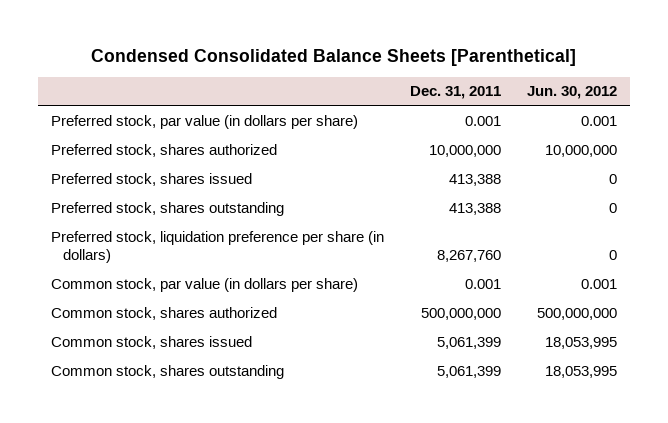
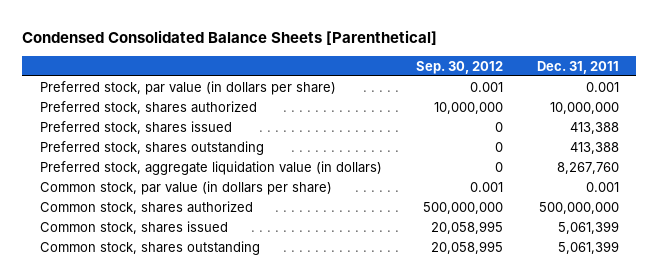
[526,86,617,100] Jun. 30, 2012 -> none
none -> [415,60,503,74] Sep. 30, 2012
[51,230,385,263] Preferred stock, liquidation preference per share (in dollars) -> [39,160,382,175] Preferred stock, aggregate liquidation value (in dollars)

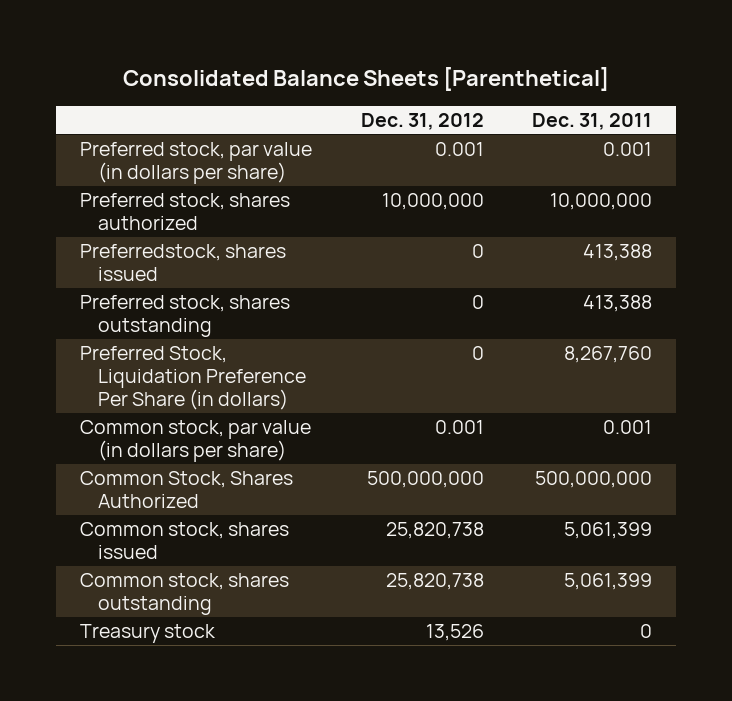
[22,29,438,45] Condensed Consolidated Balance Sheets [Parenthetical] -> [123,67,610,92] Consolidated Balance Sheets [Parenthetical]
[415,60,503,74] Sep. 30, 2012 -> none
none -> [360,112,484,130] Dec. 31, 2012
[39,120,232,134] Preferred stock, shares issued -> [80,244,287,281] Preferredstock, shares issued
[39,160,382,175] Preferred stock, aggregate liquidation value (in dollars) -> [80,346,307,410] Preferred Stock, Liquidation Preference Per Share (in dollars)
[39,200,253,214] Common stock, shares authorized -> [80,471,294,508] Common Stock, Shares Authorized
none -> [80,624,217,644] Treasury stock

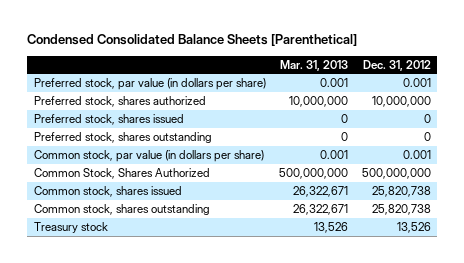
[123,67,610,92] Consolidated Balance Sheets [Parenthetical] -> [26,34,357,47] Condensed Consolidated Balance Sheets [Parenthetical]
[531,112,652,130] Dec. 31, 2011 -> none
none -> [280,59,349,71] Mar. 31, 2013
[80,244,287,281] Preferredstock, shares issued -> [33,114,184,126] Preferred stock, shares issued
[80,346,307,410] Preferred Stock, Liquidation Preference Per Share (in dollars) -> none

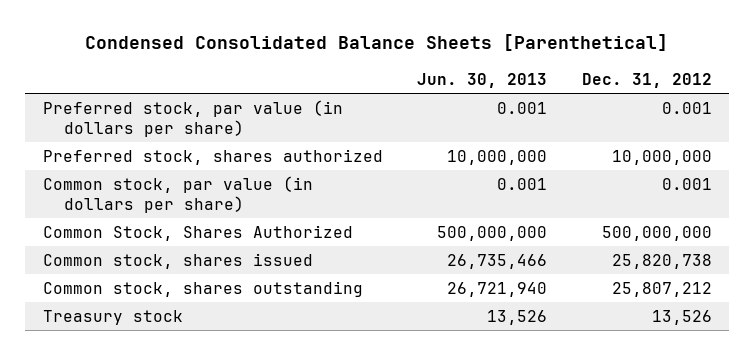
[280,59,349,71] Mar. 31, 2013 -> none
none -> [417,72,548,88] Jun. 30, 2013
[33,114,184,126] Preferred stock, shares issued -> none
[33,132,212,144] Preferred stock, shares outstanding -> none
[371,204,431,216] 25,820,738 -> [611,281,712,297] 25,807,212

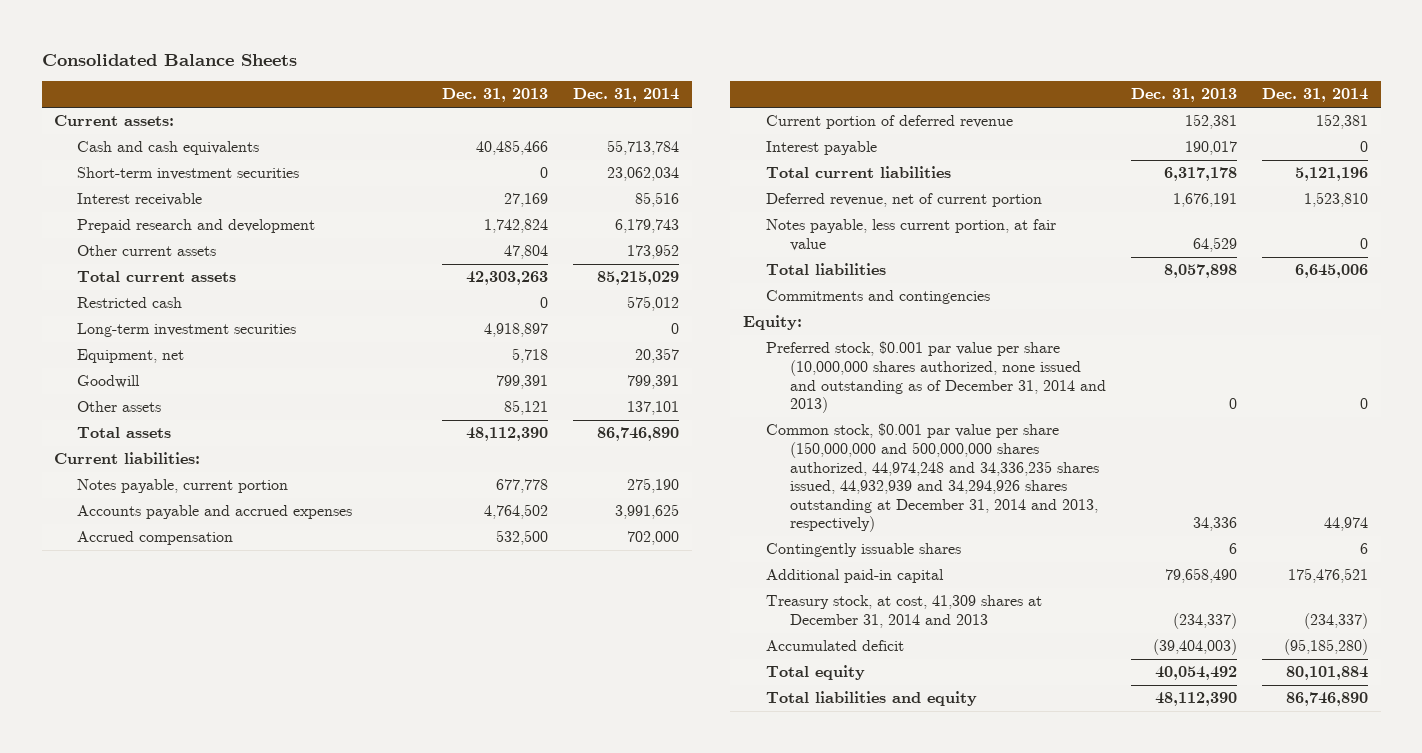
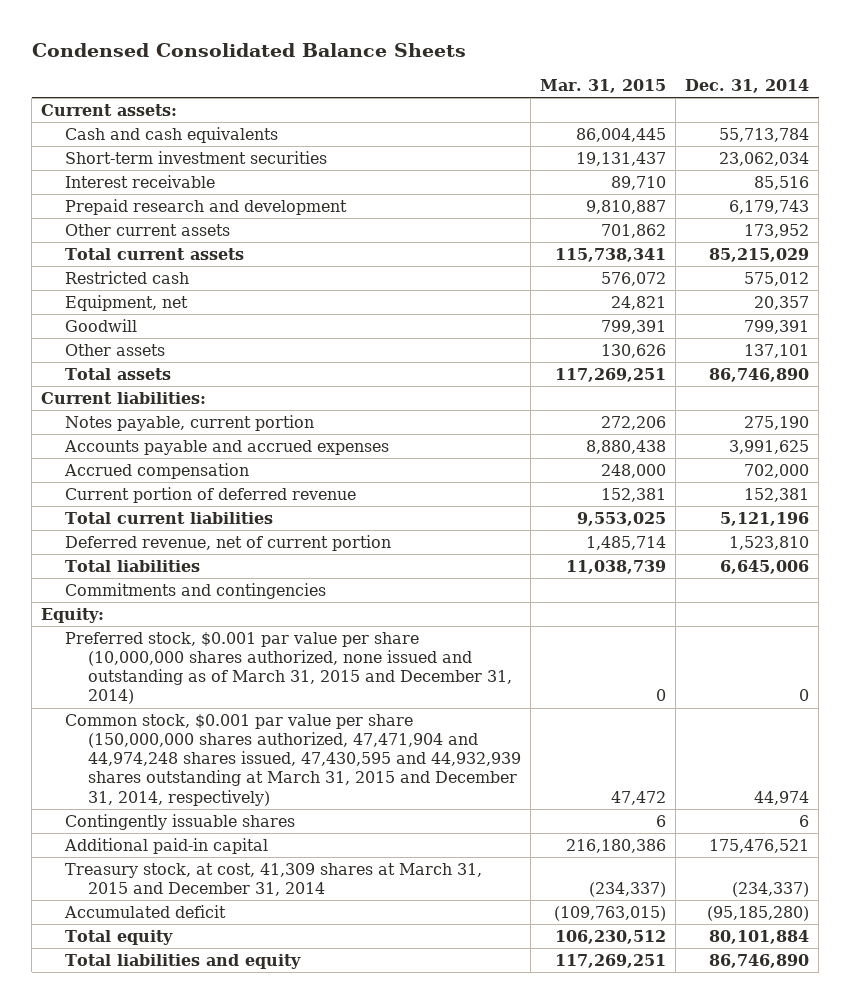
[41,53,297,66] Consolidated Balance Sheets -> [31,42,466,57] Condensed Consolidated Balance Sheets
[441,88,548,103] Dec. 31, 2013 -> none
none -> [539,79,666,94] Mar. 31, 2015
[77,323,297,338] Long-term investment securities -> none
[766,141,878,156] Interest payable -> none
[766,219,1057,251] Notes payable, less current portion, at fair value -> none
[766,341,1106,414] Preferred stock, $0.001 par value per share (10,000,000 shares authorized, none issued and outstanding as of December 31, 2014 and 2013) -> [64,632,512,705] Preferred stock, $0.001 par value per share (10,000,000 shares authorized, none issued and outstanding as of March 31, 2015 and December 31, 2014)
[766,423,1099,533] Common stock, $0.001 par value per share (150,000,000 and 500,000,000 shares authorized, 44,974,248 and 34,336,235 shares issued, 44,932,939 and 34,294,926 shares outstanding at December 31, 2014 and 2013, respectively) -> [64,714,521,806] Common stock, $0.001 par value per share (150,000,000 shares authorized, 47,471,904 and 44,974,248 shares issued, 47,430,595 and 44,932,939 shares outstanding at March 31, 2015 and December 31, 2014, respectively)
[766,595,1043,628] Treasury stock, at cost, 41,309 shares at December 31, 2014 and 2013 -> [64,863,482,897] Treasury stock, at cost, 41,309 shares at March 31, 2015 and December 31, 2014

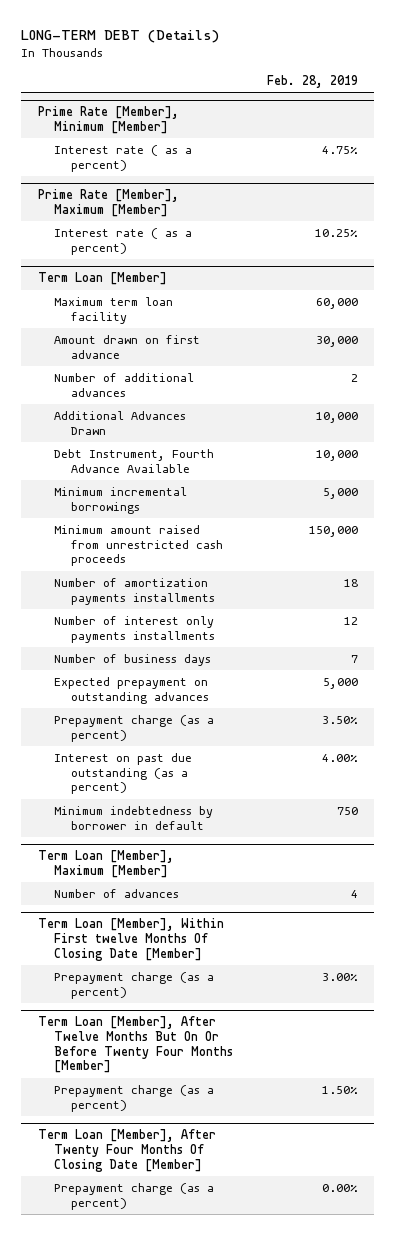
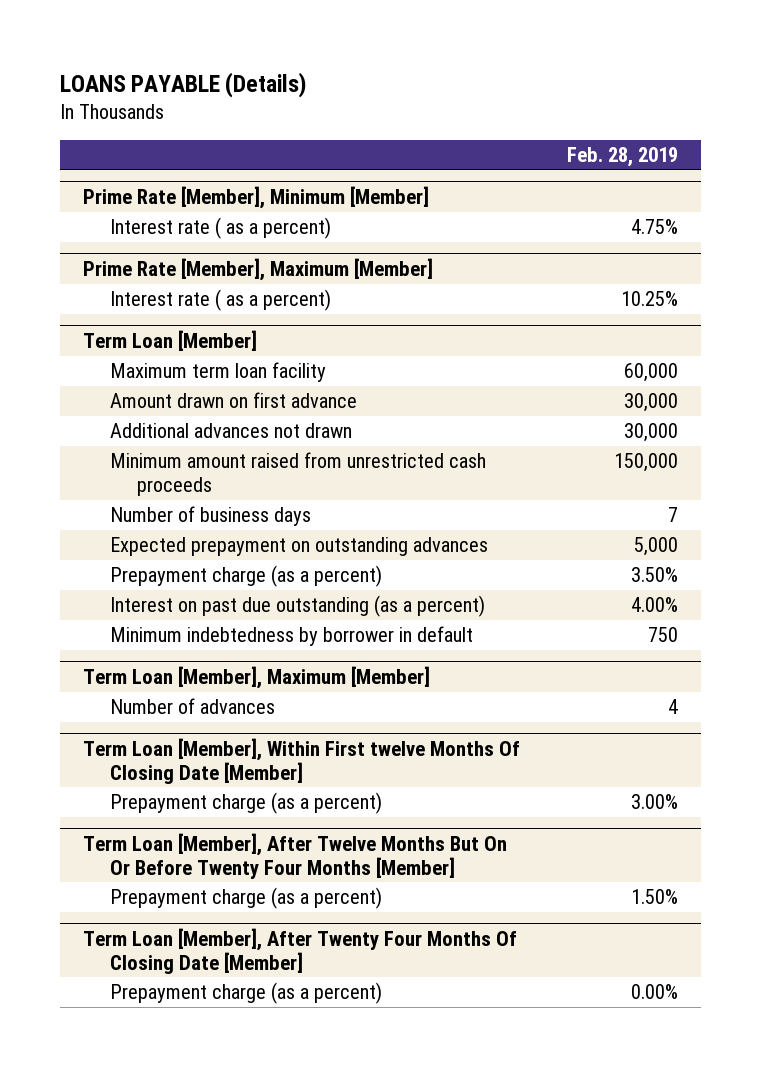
[21,30,220,44] LONG-TERM DEBT (Details) -> [59,71,306,98] LOANS PAYABLE (Details)
[54,372,195,397] Number of additional advances -> none
[54,448,215,473] Debt Instrument, Fourth Advance Available -> none
[54,486,188,514] Minimum incremental borrowings -> none
[54,410,187,435] Additional Advances Drawn -> [110,423,353,439] Additional advances not drawn
[315,411,358,423] 10,000 -> [623,423,678,443] 30,000
[54,577,216,605] Number of amortization payments installments -> none
[54,615,216,643] Number of interest only payments installments -> none

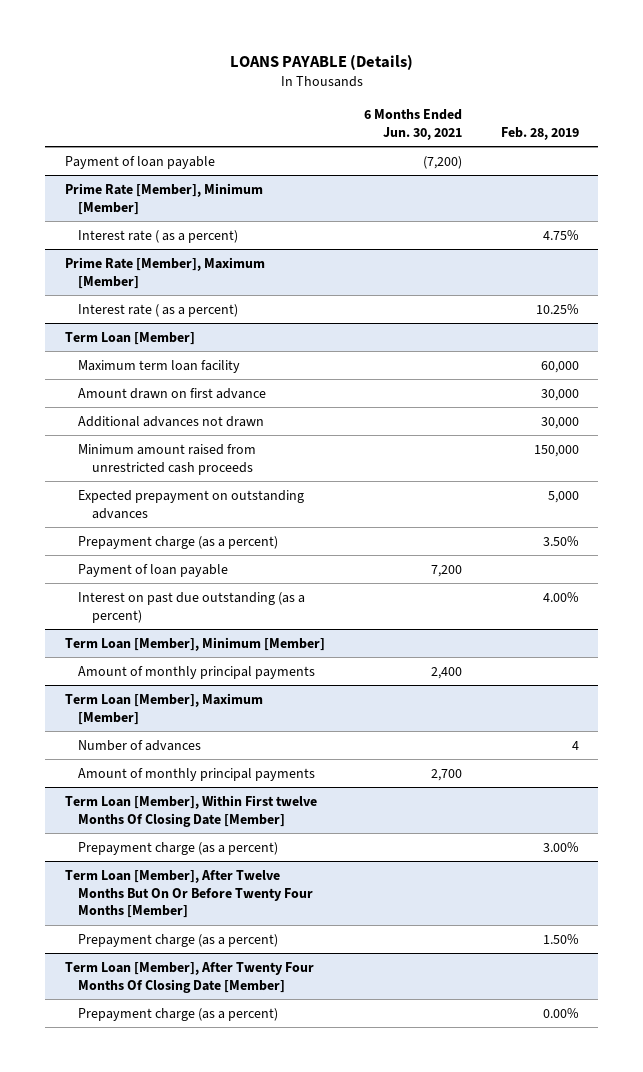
none -> [363,109,462,140] 6 Months Ended Jun. 30, 2021
none -> [64,155,215,169] Payment of loan payable
[110,506,312,527] Number of business days -> none
none -> [78,563,229,577] Payment of loan payable
[110,626,474,647] Minimum indebtedness by borrower in default -> none
none -> [64,636,325,651] Term Loan [Member], Minimum [Member]
none -> [78,665,316,679] Amount of monthly principal payments
none -> [78,767,316,781] Amount of monthly principal payments

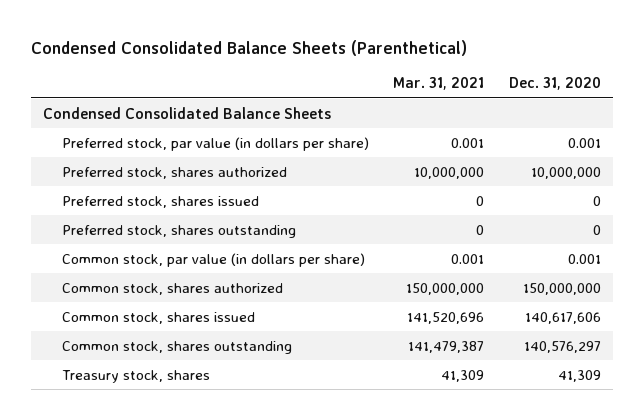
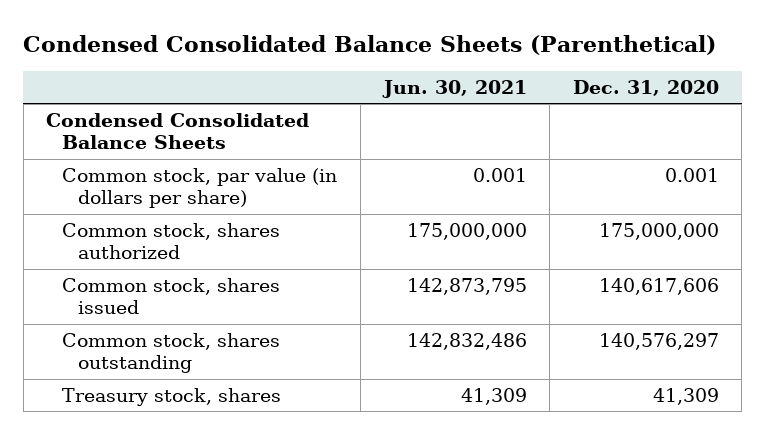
[393,77,485,91] Mar. 31, 2021 -> none
none -> [381,79,527,98] Jun. 30, 2021
[61,136,369,151] Preferred stock, par value (in dollars per share) -> none
[61,166,287,179] Preferred stock, shares authorized -> none
[61,195,259,208] Preferred stock, shares issued -> none
[61,224,296,238] Preferred stock, shares outstanding -> none
[523,282,602,295] 150,000,000 -> [598,222,719,240] 175,000,000

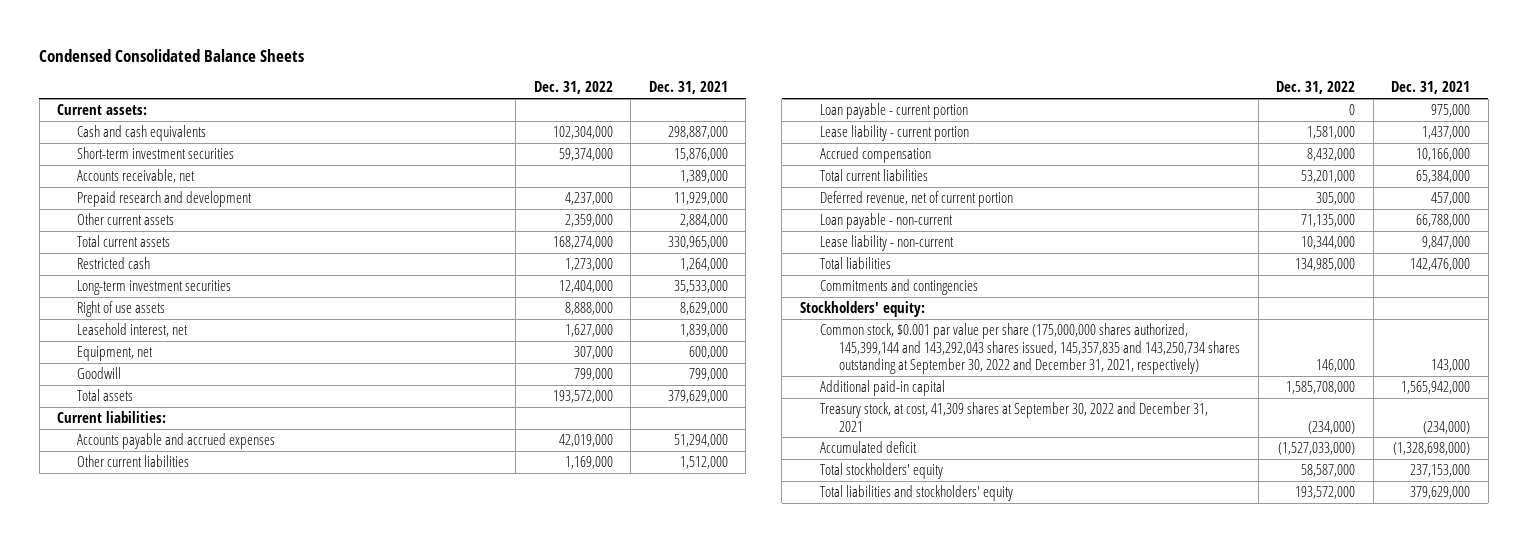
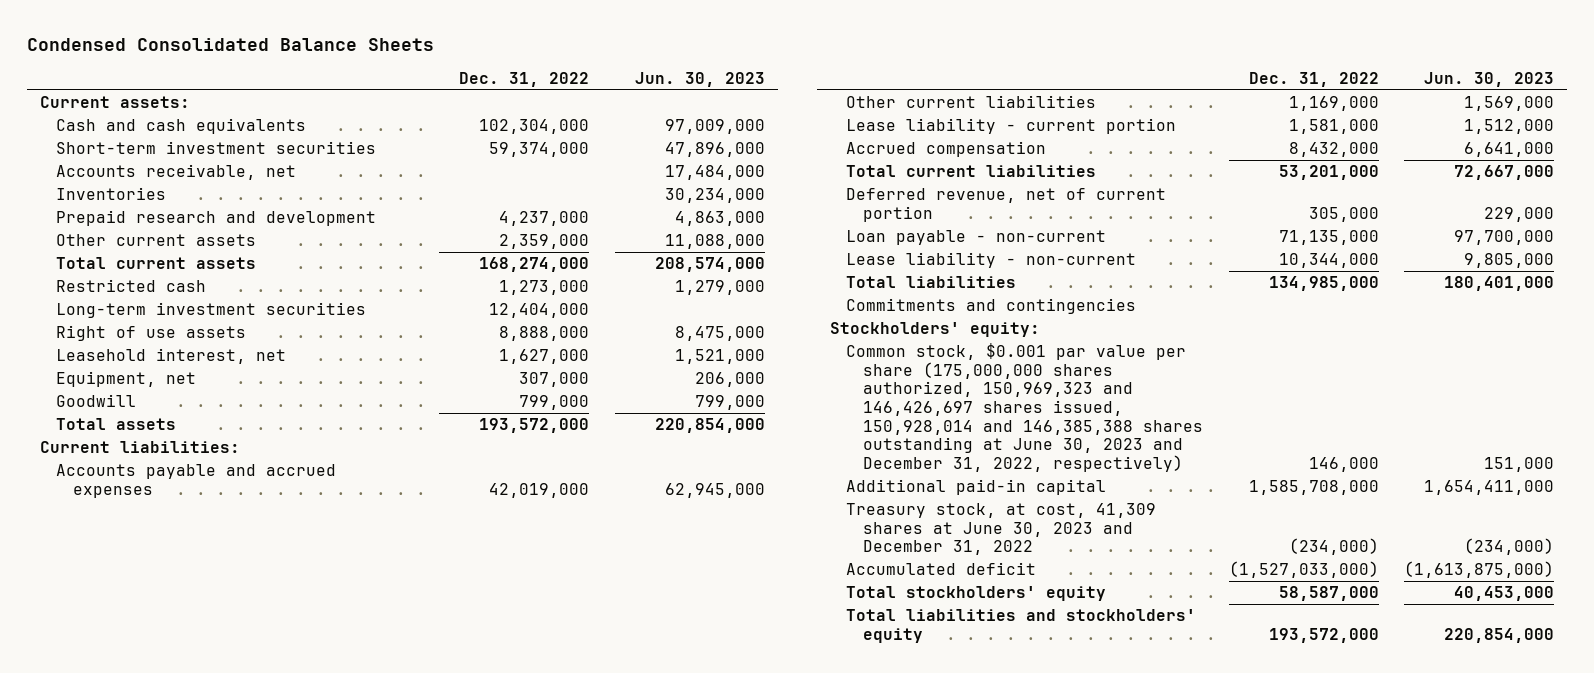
[648,81,728,95] Dec. 31, 2021 -> none
none -> [634,71,765,87] Jun. 30, 2023
none -> [56,187,167,201] Inventories
[819,103,968,120] Loan payable - current portion -> none
[819,323,1241,375] Common stock, $0.001 par value per share (175,000,000 shares authorized, 145,399,144 and 143,292,043 shares issued, 145,357,835 and 143,250,734 shares outstanding at September 30, 2022 and December 31, 2021, respectively) -> [846,343,1203,472] Common stock, $0.001 par value per share (175,000,000 shares authorized, 150,969,323 and 146,426,697 shares issued, 150,928,014 and 146,385,388 shares outstanding at June 30, 2023 and December 31, 2022, respectively)
[819,402,1208,432] Treasury stock, at cost, 41,309 shares at September 30, 2022 and December 31, 2021 -> [846,503,1157,556] Treasury stock, at cost, 41,309 shares at June 30, 2023 and December 31, 2022

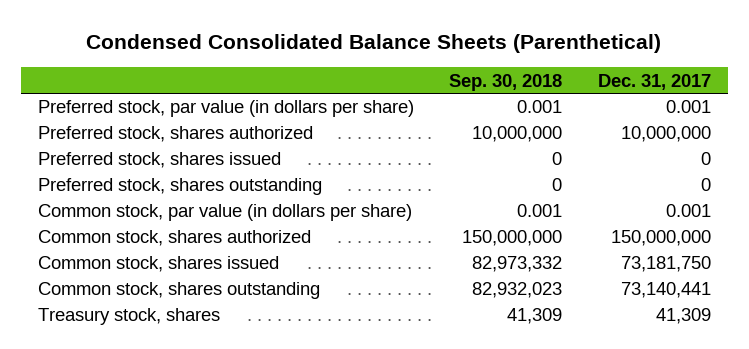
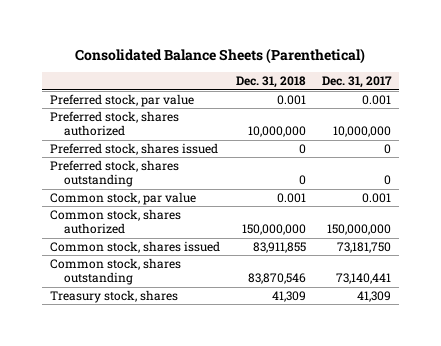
[86,34,662,54] Condensed Consolidated Balance Sheets (Parenthetical) -> [75,48,366,65] Consolidated Balance Sheets (Parenthetical)
[449,73,563,91] Sep. 30, 2018 -> none
none -> [235,76,306,89] Dec. 31, 2018
[38,100,415,118] Preferred stock, par value (in dollars per share) -> [49,93,194,107] Preferred stock, par value
[38,204,413,222] Common stock, par value (in dollars per share) -> [49,191,196,205] Common stock, par value

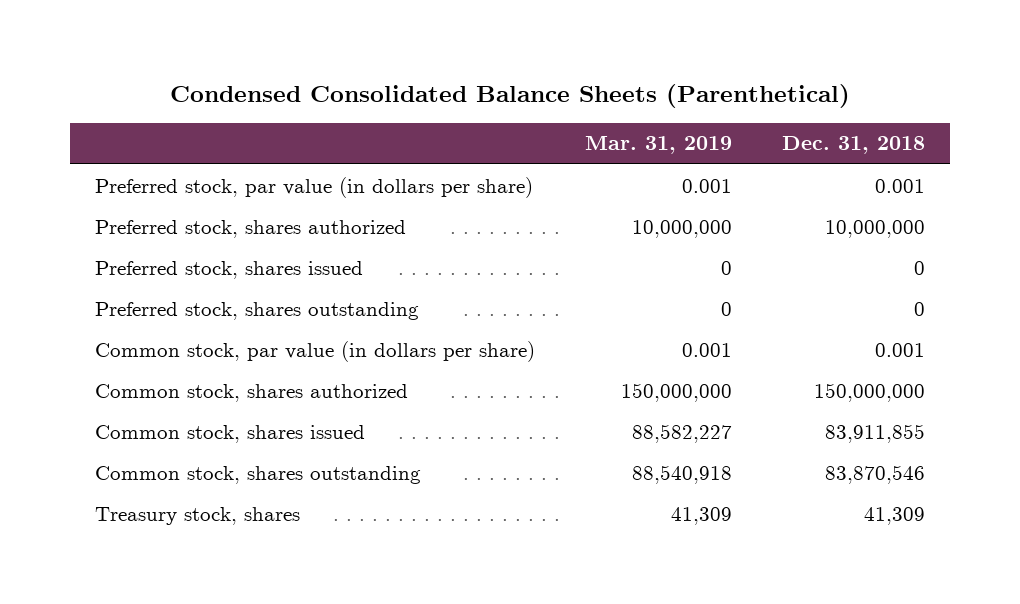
[75,48,366,65] Consolidated Balance Sheets (Parenthetical) -> [169,84,850,109] Condensed Consolidated Balance Sheets (Parenthetical)
[321,76,392,89] Dec. 31, 2017 -> none
none -> [584,136,732,155] Mar. 31, 2019
[49,93,194,107] Preferred stock, par value -> [94,176,533,198] Preferred stock, par value (in dollars per share)
[49,191,196,205] Common stock, par value -> [94,340,535,362] Common stock, par value (in dollars per share)

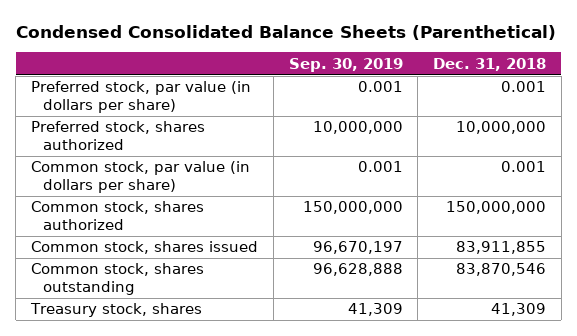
[584,136,732,155] Mar. 31, 2019 -> none
none -> [288,57,403,72] Sep. 30, 2019
[94,260,363,279] Preferred stock, shares issued -> none
[94,301,419,320] Preferred stock, shares outstanding -> none

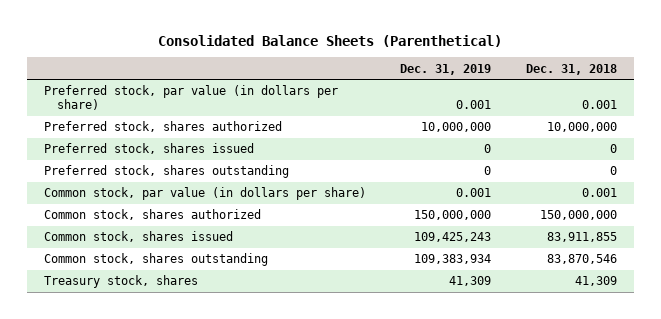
[15,24,556,40] Condensed Consolidated Balance Sheets (Parenthetical) -> [158,34,503,47] Consolidated Balance Sheets (Parenthetical)
[288,57,403,72] Sep. 30, 2019 -> none
none -> [400,63,492,75] Dec. 31, 2019
none -> [44,143,255,155] Preferred stock, shares issued
none -> [44,165,290,179] Preferred stock, shares outstanding

